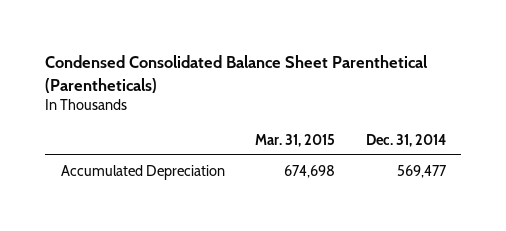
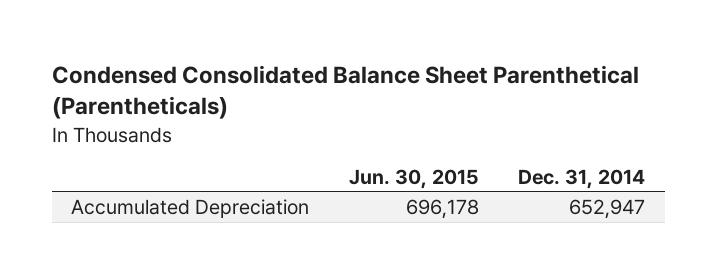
[255,133,336,147] Mar. 31, 2015 -> none
none -> [348,168,479,189] Jun. 30, 2015
[396,165,447,179] 569,477 -> [568,199,645,220] 652,947

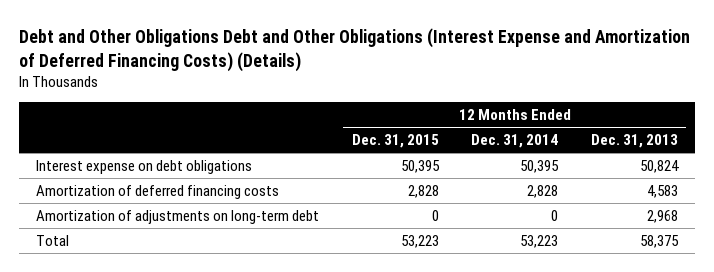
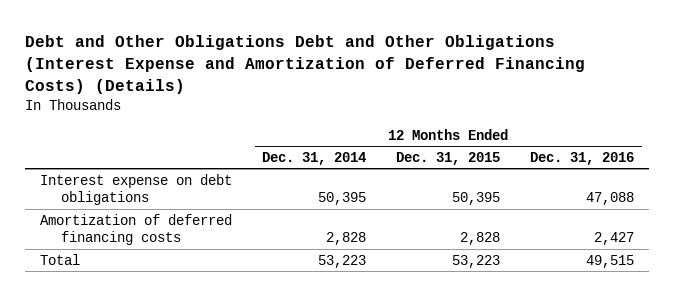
[591,134,679,149] Dec. 31, 2013 -> none
none -> [530,151,635,165] Dec. 31, 2016
[35,209,319,224] Amortization of adjustments on long-term debt -> none

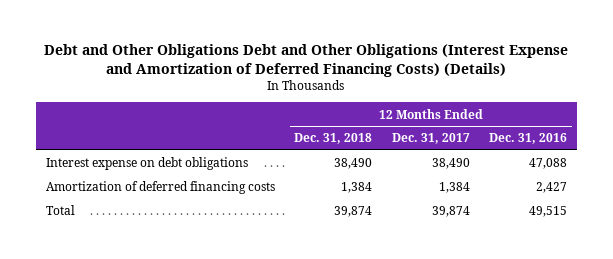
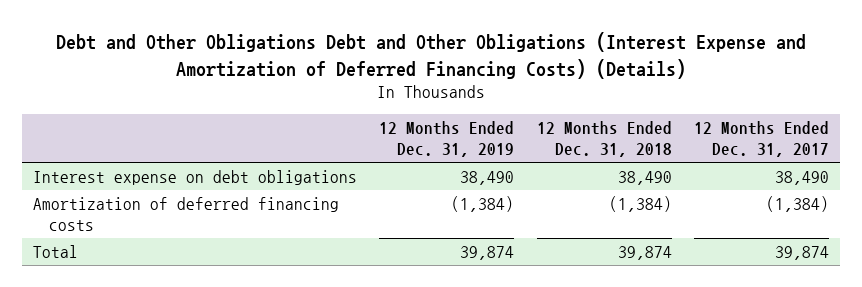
[488,133,567,145] Dec. 31, 2016 -> none
none -> [379,121,515,157] 12 Months Ended Dec. 31, 2019
[341,182,373,194] 1,384 -> [608,196,672,213] (1,384)
[438,182,470,194] 1,384 -> [765,196,829,213] (1,384)

